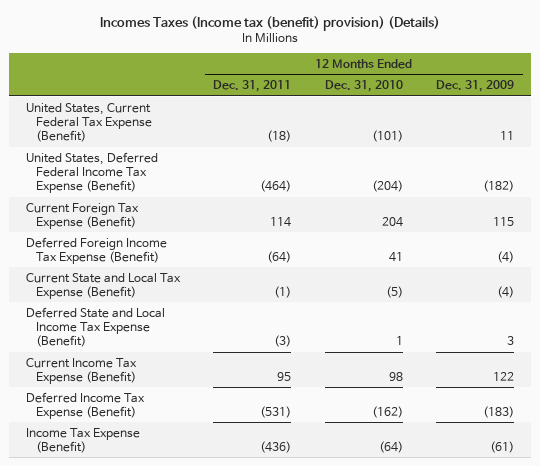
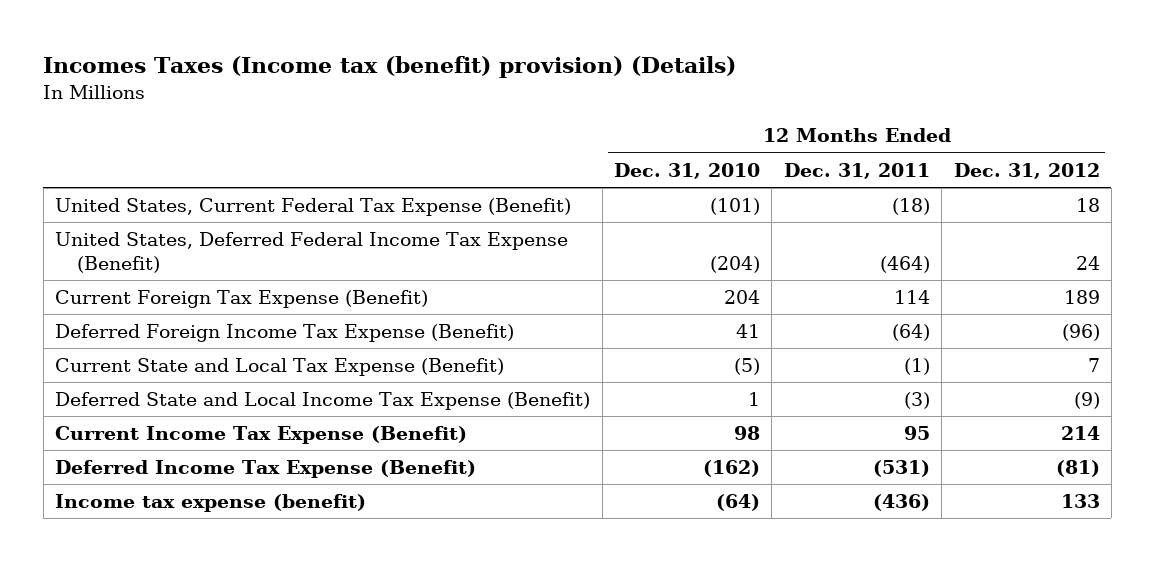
[436,80,515,93] Dec. 31, 2009 -> none
none -> [953,162,1100,179] Dec. 31, 2012
[26,427,141,453] Income Tax Expense (Benefit) -> [55,494,367,513] Income tax expense (benefit)

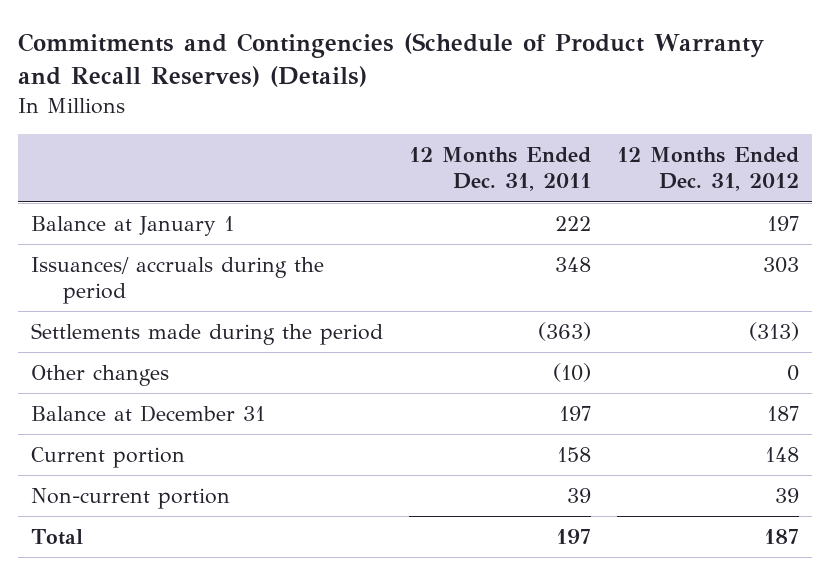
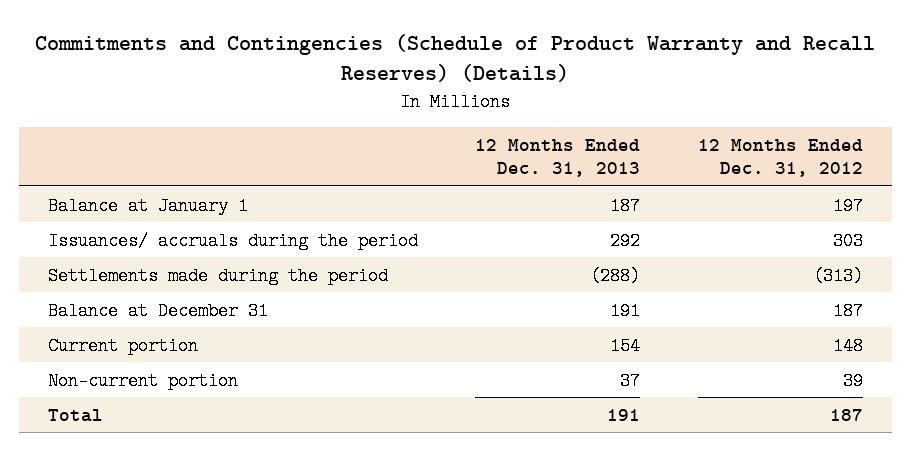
[408,147,591,192] 12 Months Ended Dec. 31, 2011 -> none
none -> [475,138,641,178] 12 Months Ended Dec. 31, 2013
[30,365,169,387] Other changes -> none

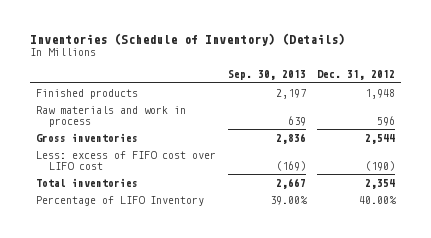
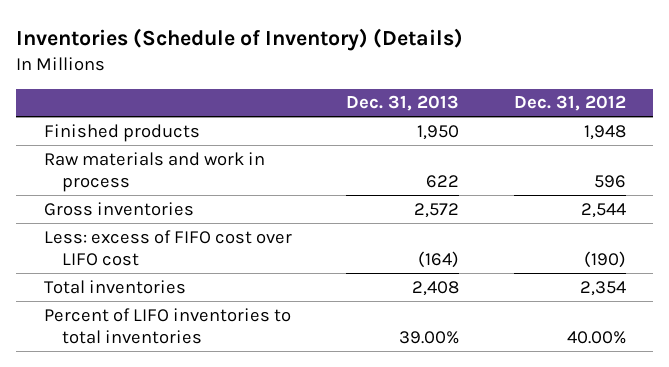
[227,70,306,81] Sep. 30, 2013 -> none
none -> [346,95,460,112] Dec. 31, 2013
[35,195,204,206] Percentage of LIFO Inventory -> [43,307,291,344] Percent of LIFO inventories to total inventories

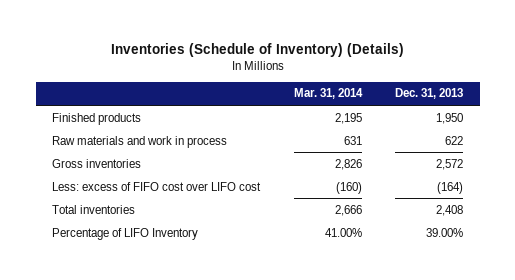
[513,95,626,112] Dec. 31, 2012 -> none
none -> [293,88,363,100] Mar. 31, 2014
[43,307,291,344] Percent of LIFO inventories to total inventories -> [52,227,199,240] Percentage of LIFO Inventory

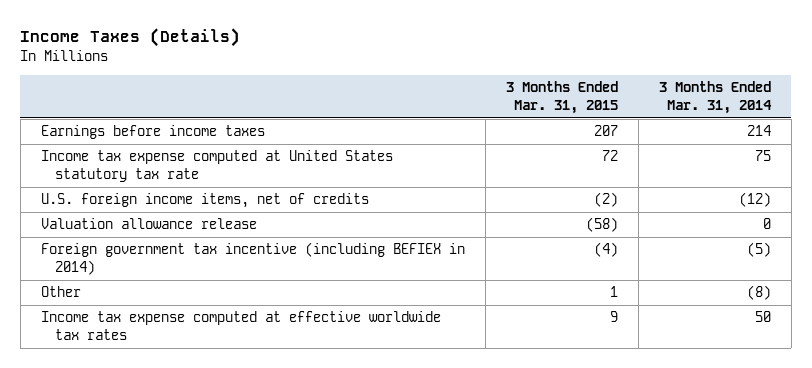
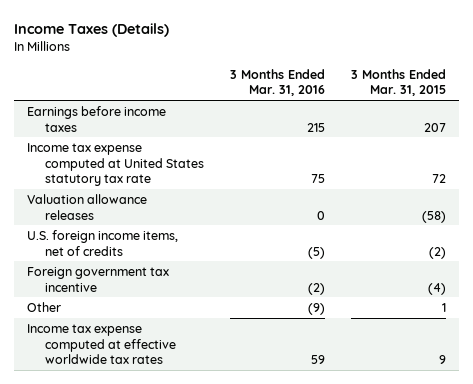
[658,81,772,115] 3 Months Ended Mar. 31, 2014 -> none
none -> [230,68,326,97] 3 Months Ended Mar. 31, 2016
none -> [27,193,148,220] Valuation allowance releases
[40,218,257,230] Valuation allowance release -> none
[40,242,465,276] Foreign government tax incentive (including BEFIEX in 2014) -> [27,266,170,292] Foreign government tax incentive

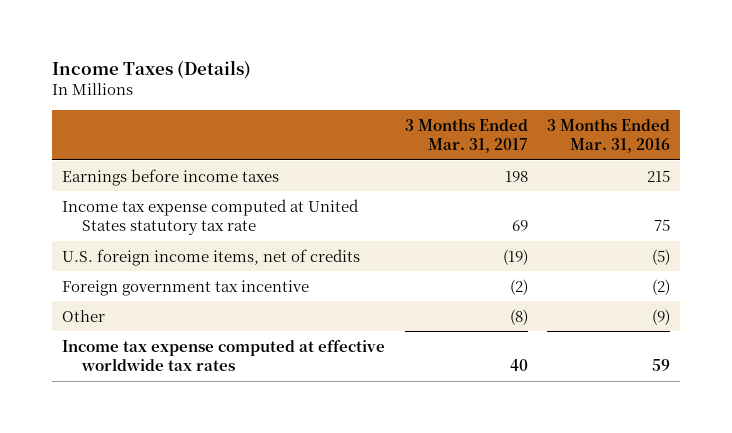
[350,68,446,97] 3 Months Ended Mar. 31, 2015 -> none
none -> [404,117,528,153] 3 Months Ended Mar. 31, 2017
[27,193,148,220] Valuation allowance releases -> none

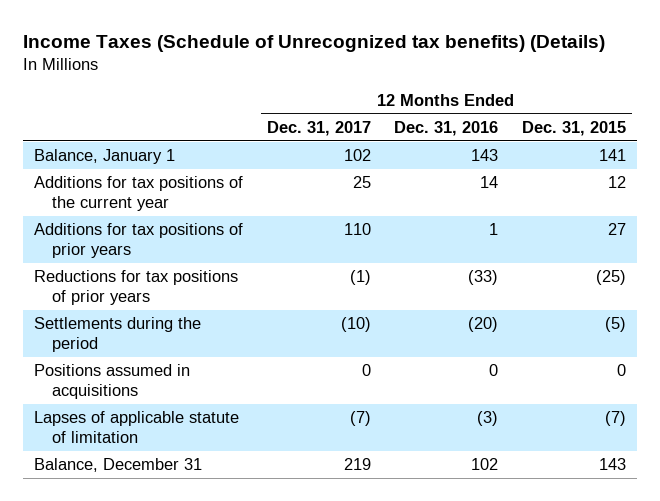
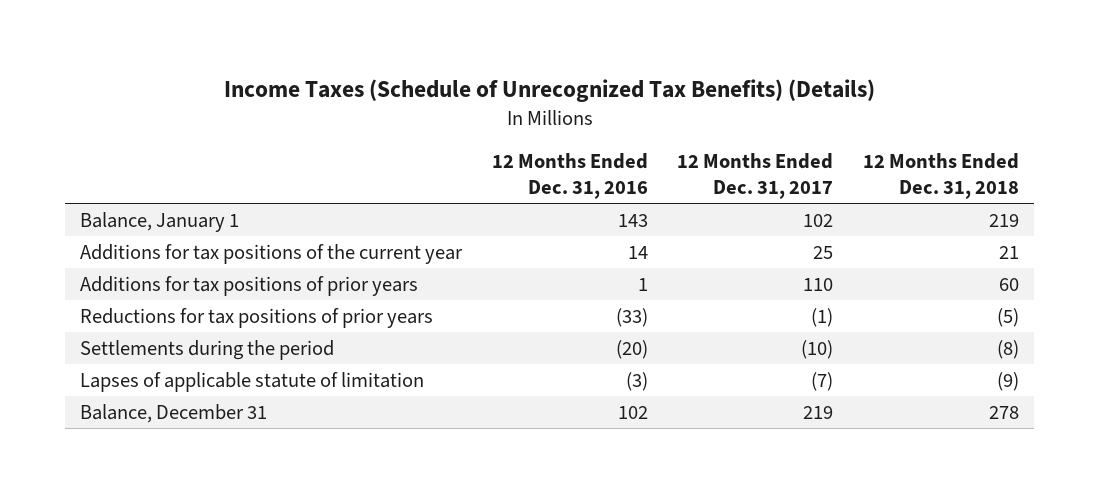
[22,35,605,53] Income Taxes (Schedule of Unrecognized tax benefits) (Details) -> [223,79,875,103] Income Taxes (Schedule of Unrecognized Tax Benefits) (Details)
[521,120,626,136] Dec. 31, 2015 -> none
none -> [862,152,1019,200] 12 Months Ended Dec. 31, 2018
[34,364,191,399] Positions assumed in acquisitions -> none

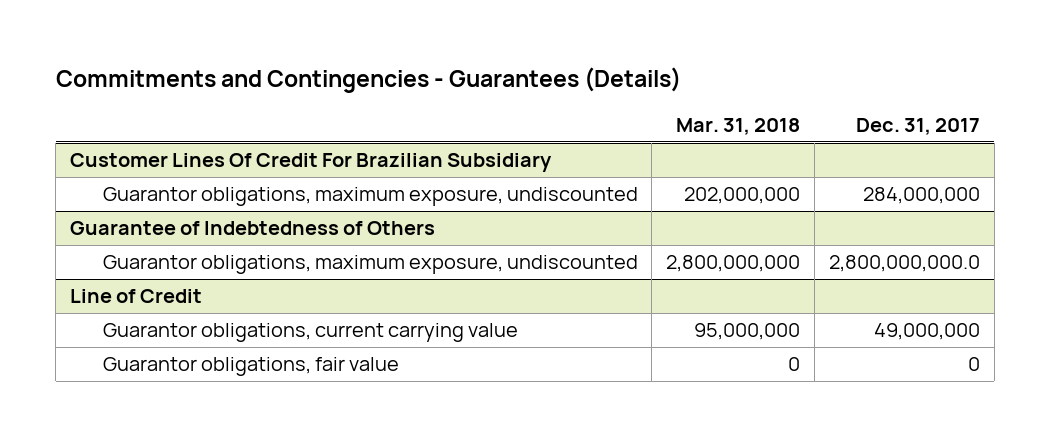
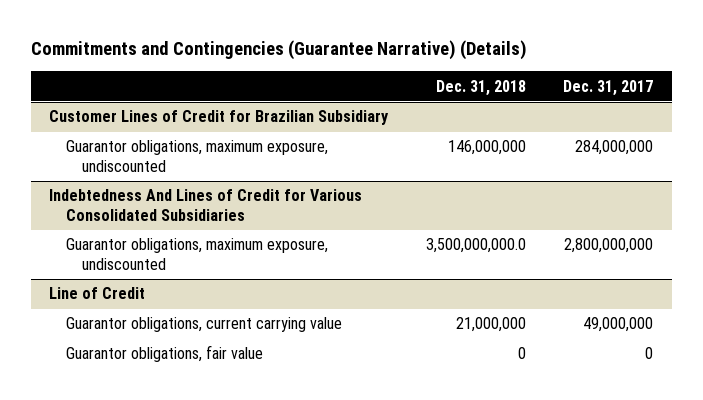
[55,67,681,94] Commitments and Contingencies - Guarantees (Details) -> [30,40,527,61] Commitments and Contingencies (Guarantee Narrative) (Details)
[676,118,801,136] Mar. 31, 2018 -> none
none -> [435,79,526,96] Dec. 31, 2018
[70,153,553,173] Customer Lines Of Credit For Brazilian Subsidiary -> [49,110,390,126] Customer Lines of Credit for Brazilian Subsidiary
[70,221,436,236] Guarantee of Indebtedness of Others -> [49,189,363,222] Indebtedness And Lines of Credit for Various Consolidated Subsidiaries
[828,255,980,273] 2,800,000,000.0 -> [564,238,654,254] 2,800,000,000

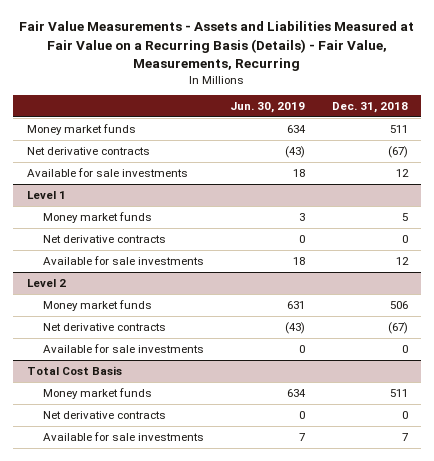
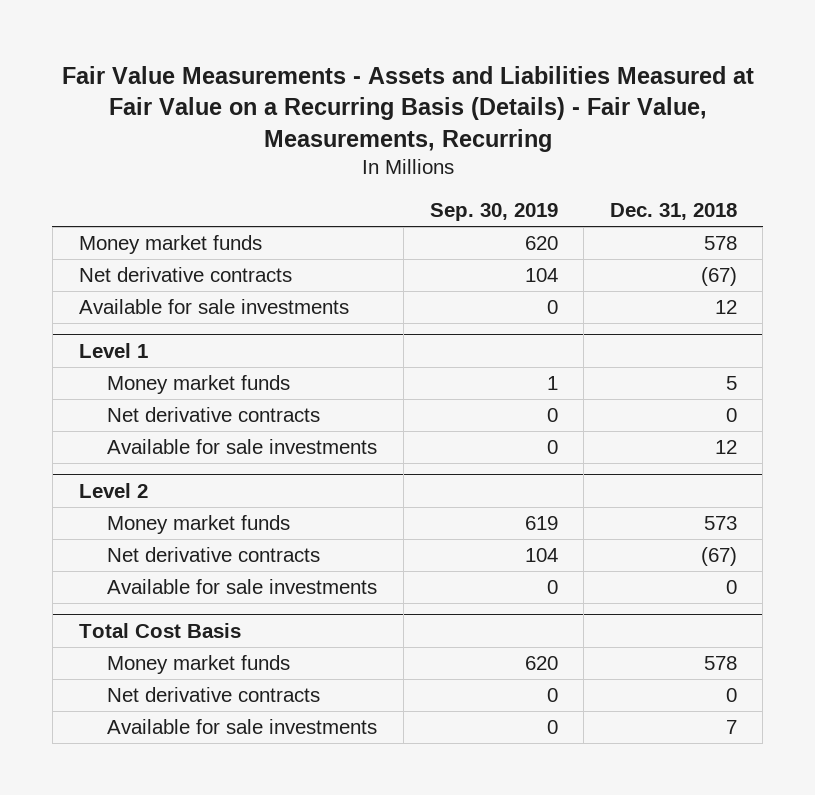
[230,102,306,114] Jun. 30, 2019 -> none
none -> [429,203,558,222] Sep. 30, 2019
[389,124,408,133] 511 -> [703,235,737,250] 578
[389,300,408,309] 506 -> [703,515,737,530] 573
[389,388,408,397] 511 -> [703,655,737,670] 578

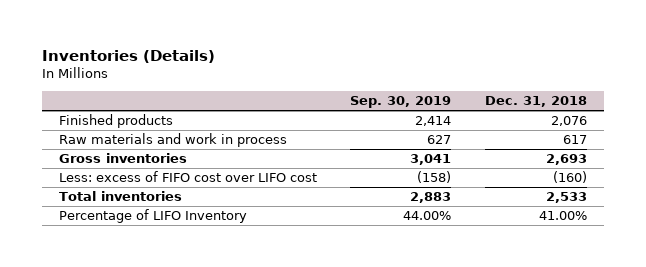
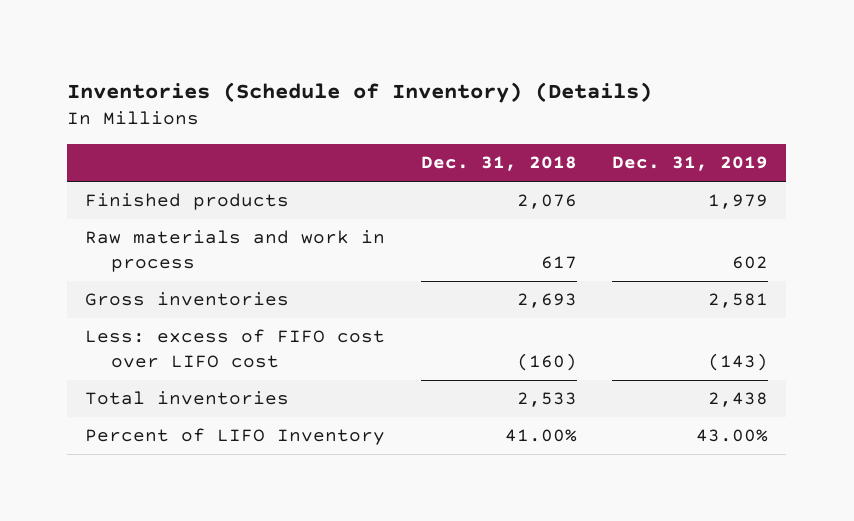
[41,50,215,64] Inventories (Details) -> [67,81,653,103] Inventories (Schedule of Inventory) (Details)
[350,96,452,109] Sep. 30, 2019 -> none
none -> [612,156,769,172] Dec. 31, 2019
[58,209,247,224] Percentage of LIFO Inventory -> [85,428,386,446] Percent of LIFO Inventory

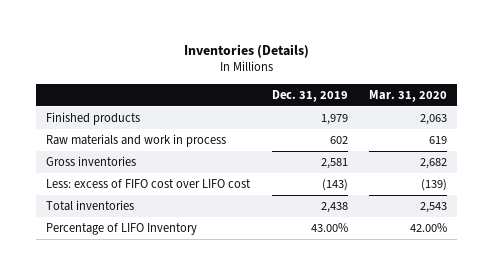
[67,81,653,103] Inventories (Schedule of Inventory) (Details) -> [183,43,309,58] Inventories (Details)
[420,156,577,172] Dec. 31, 2018 -> none
none -> [368,89,447,102] Mar. 31, 2020
[85,428,386,446] Percent of LIFO Inventory -> [46,223,198,236] Percentage of LIFO Inventory

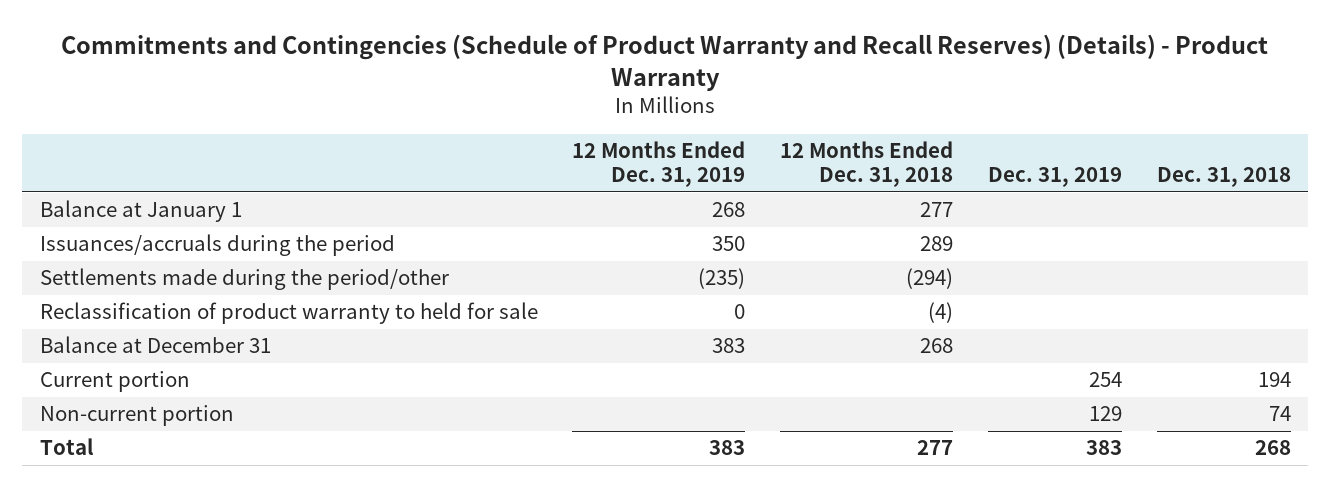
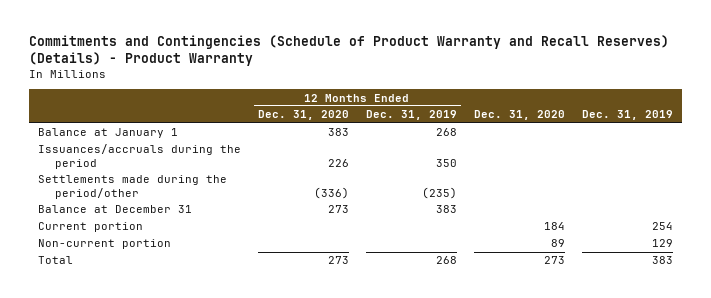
[780,140,954,188] 12 Months Ended Dec. 31, 2018 -> none
[1156,167,1291,188] Dec. 31, 2018 -> none
none -> [257,110,349,121] Dec. 31, 2020
none -> [474,110,566,121] Dec. 31, 2020
[39,302,538,325] Reclassification of product warranty to held for sale -> none
[709,440,746,456] 383 -> [436,256,458,265] 268

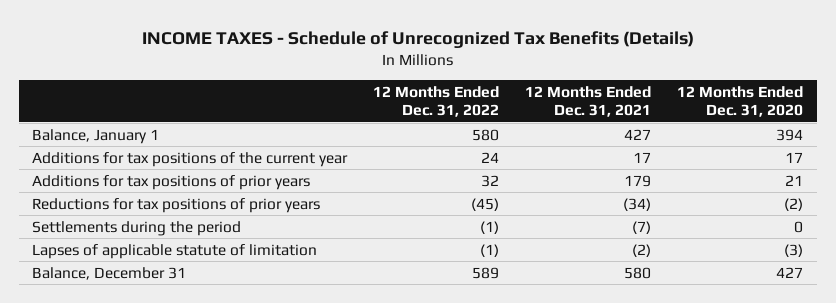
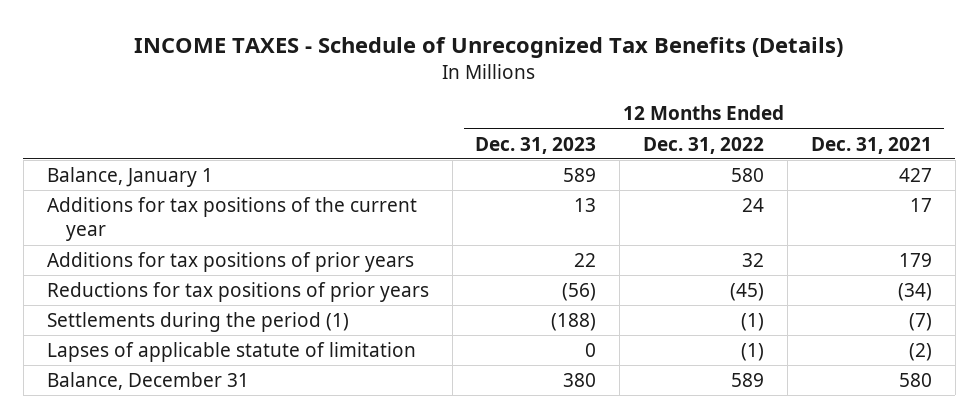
[677,86,804,118] 12 Months Ended Dec. 31, 2020 -> none
none -> [475,136,597,154] Dec. 31, 2023
[32,220,242,236] Settlements during the period -> [46,312,349,333] Settlements during the period (1)

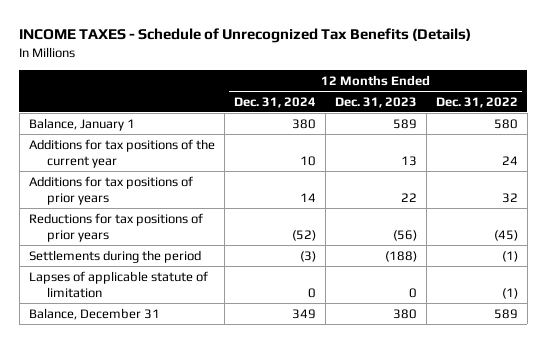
[810,136,932,154] Dec. 31, 2021 -> none
none -> [233,96,316,108] Dec. 31, 2024
[46,312,349,333] Settlements during the period (1) -> [28,249,201,263] Settlements during the period

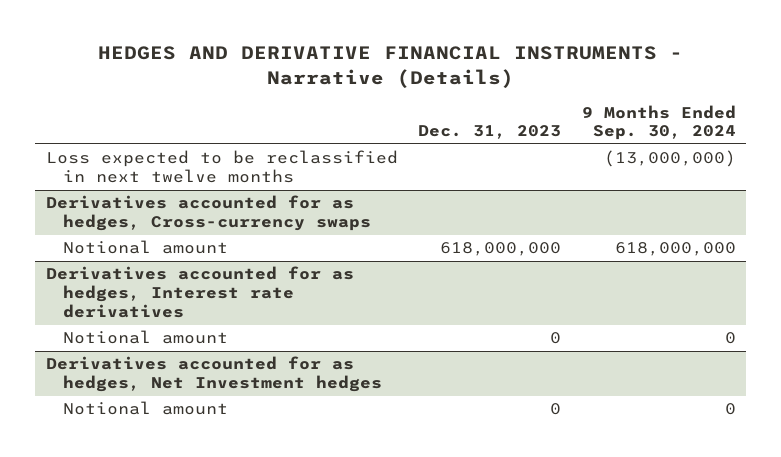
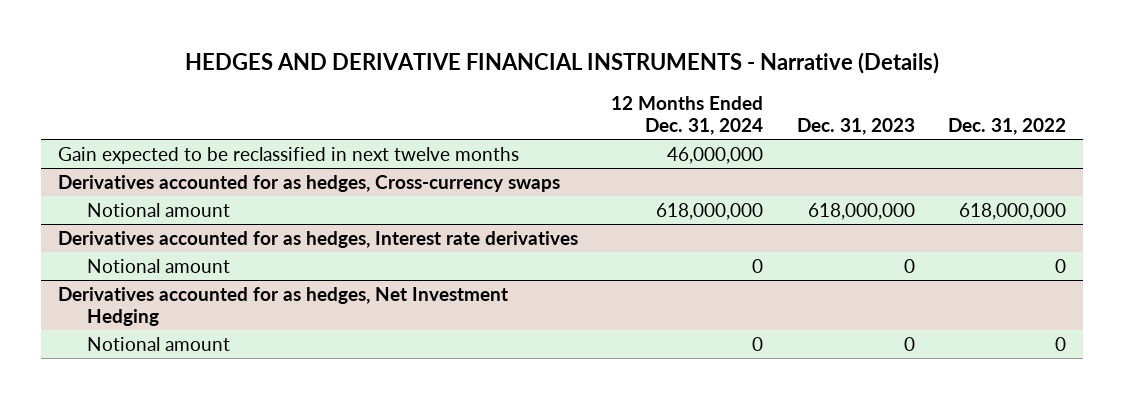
[581,104,736,141] 9 Months Ended Sep. 30, 2024 -> none
none -> [611,96,764,136] 12 Months Ended Dec. 31, 2024
none -> [948,118,1067,136] Dec. 31, 2022
[45,150,398,184] Loss expected to be reclassified in next twelve months -> [57,146,519,164] Gain expected to be reclassified in next twelve months
[45,356,383,393] Derivatives accounted for as hedges, Net Investment hedges -> [57,286,508,326] Derivatives accounted for as hedges, Net Investment Hedging

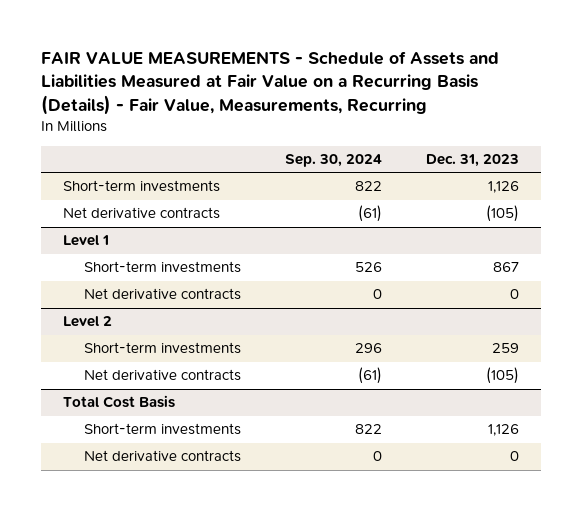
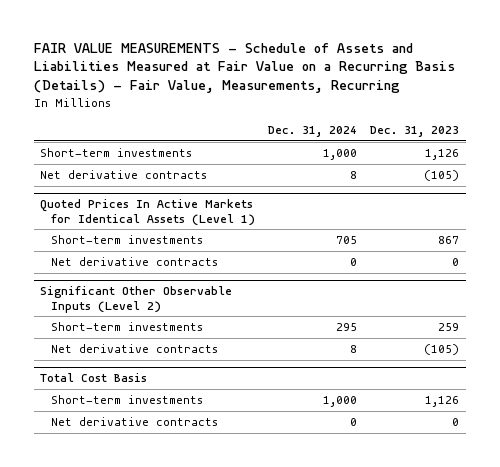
[284,154,382,168] Sep. 30, 2024 -> none
none -> [268,126,358,138] Dec. 31, 2024
[62,235,109,247] Level 1 -> [40,199,255,226] Quoted Prices In Active Markets for Identical Assets (Level 1)
[62,316,112,328] Level 2 -> [40,286,233,313] Significant Other Observable Inputs (Level 2)

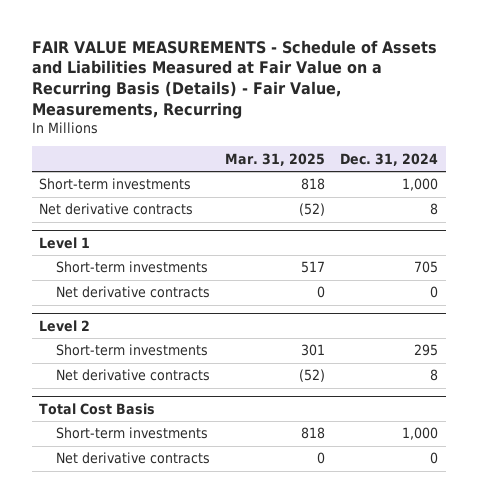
[370,126,460,138] Dec. 31, 2023 -> none
none -> [225,152,326,166] Mar. 31, 2025
[40,199,255,226] Quoted Prices In Active Markets for Identical Assets (Level 1) -> [39,236,91,249] Level 1
[40,286,233,313] Significant Other Observable Inputs (Level 2) -> [39,319,91,332] Level 2

